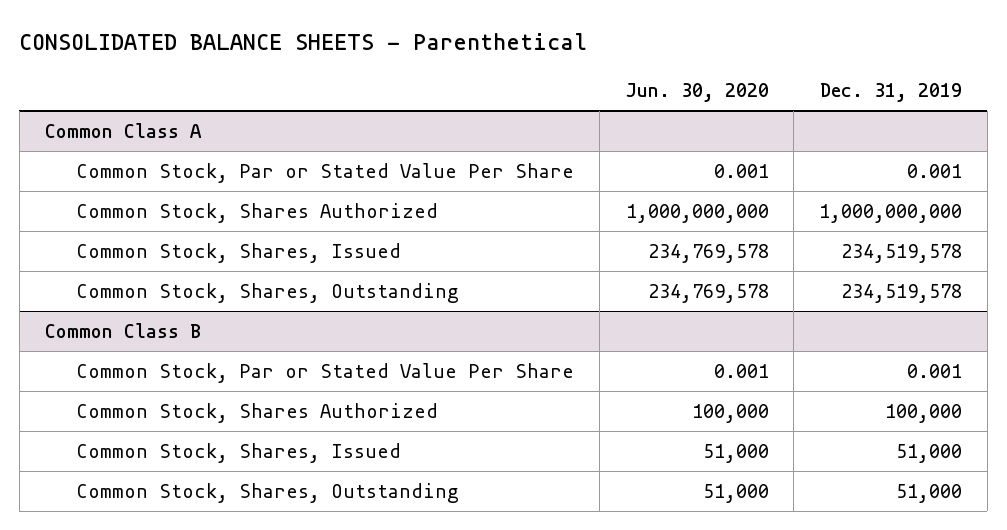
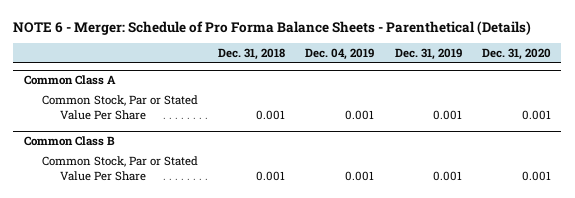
[19,33,588,51] CONSOLIDATED BALANCE SHEETS - Parenthetical -> [13,20,532,35] NOTE 6 - Merger: Schedule of Pro Forma Balance Sheets - Parenthetical (Details)
[624,83,769,103] Jun. 30, 2020 -> none
none -> [218,48,286,61] Dec. 31, 2018
none -> [305,48,375,61] Dec. 04, 2019
none -> [482,48,552,61] Dec. 31, 2020
[76,202,439,223] Common Stock, Shares Authorized -> none
[76,242,402,263] Common Stock, Shares, Issued -> none
[76,282,460,303] Common Stock, Shares, Outstanding -> none
[76,402,439,423] Common Stock, Shares Authorized -> none
[76,442,402,463] Common Stock, Shares, Issued -> none
[76,482,460,503] Common Stock, Shares, Outstanding -> none

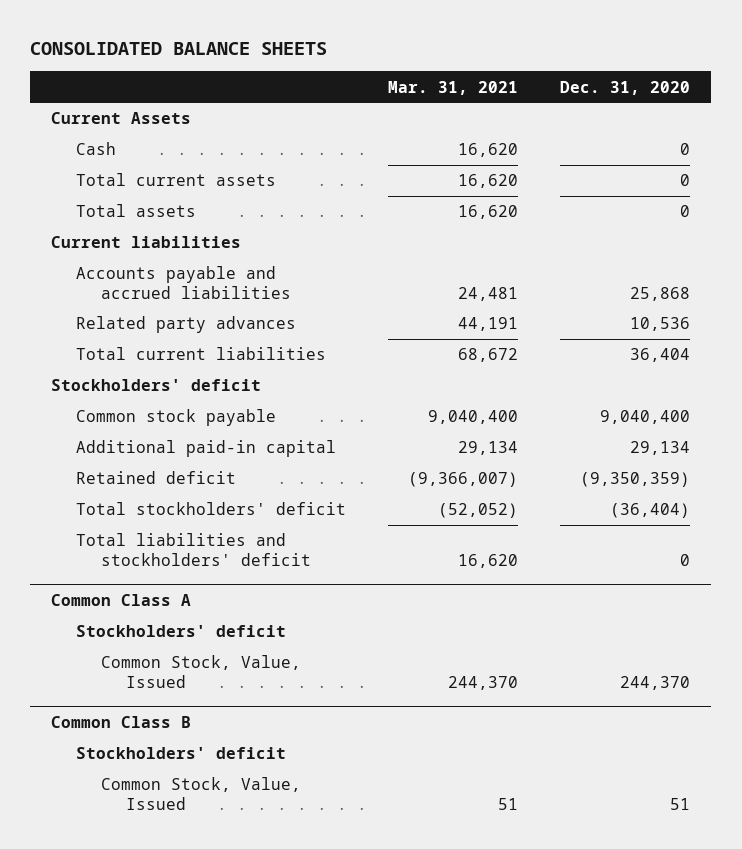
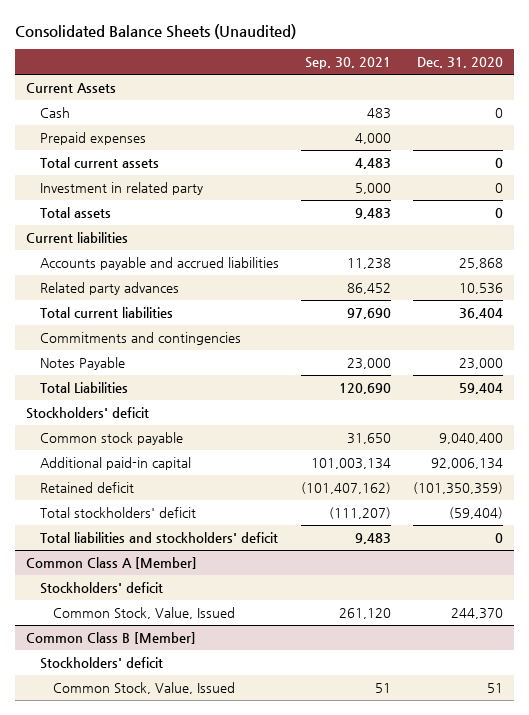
[30,42,328,56] CONSOLIDATED BALANCE SHEETS -> [15,23,297,39] Consolidated Balance Sheets (Unaudited)
[388,80,519,95] Mar. 31, 2021 -> none
none -> [304,56,391,69] Sep. 30, 2021
none -> [39,132,146,146] Prepaid expenses
none -> [39,182,203,196] Investment in related party
none -> [39,332,241,346] Commitments and contingencies
none -> [39,357,125,371] Notes Payable
none -> [39,382,128,394] Total Liabilities
[630,441,691,456] 29,134 -> [430,458,503,470] 92,006,134
[580,472,691,488] (9,350,359) -> [412,482,503,495] (101,350,359)
[610,503,691,519] (36,404) -> [448,507,503,520] (59,404)
[51,594,192,607] Common Class A -> [26,557,198,570] Common Class A [Member]
[51,716,192,729] Common Class B -> [26,632,197,645] Common Class B [Member]

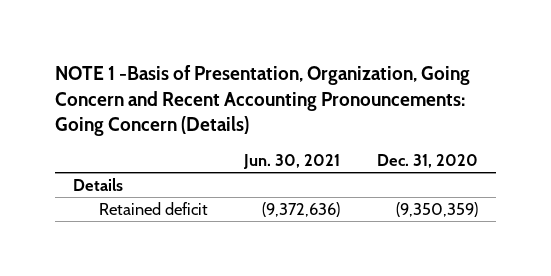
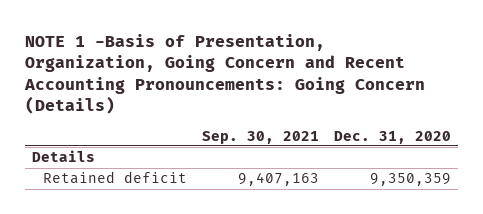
[243,153,341,169] Jun. 30, 2021 -> none
none -> [202,130,320,144] Sep. 30, 2021
[395,201,478,217] (9,350,359) -> [369,173,451,187] 9,350,359

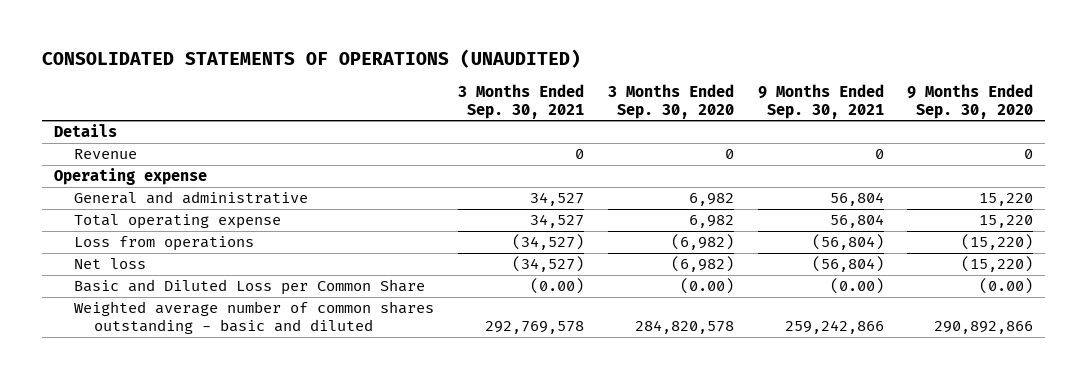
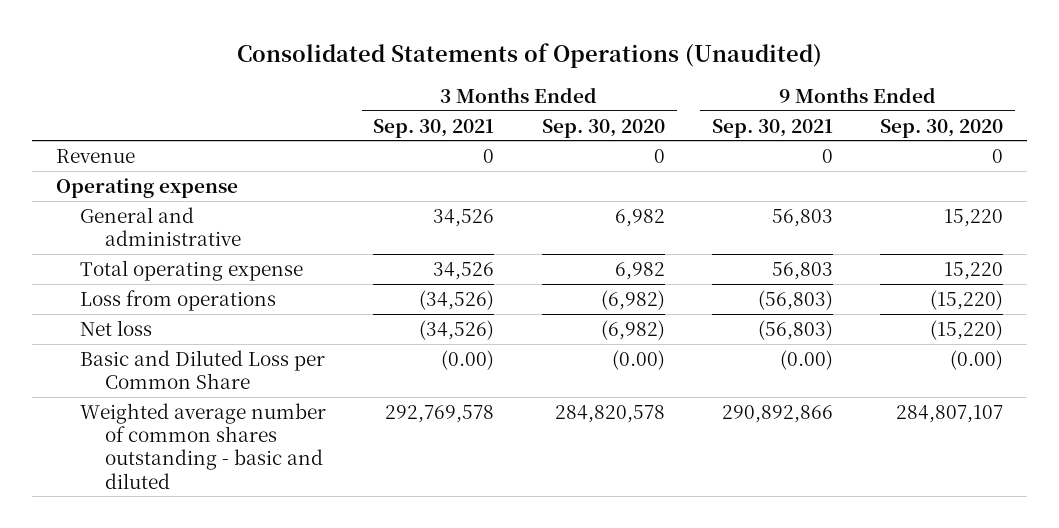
[41,49,581,69] CONSOLIDATED STATEMENTS OF OPERATIONS (UNAUDITED) -> [236,43,822,69] Consolidated Statements of Operations (Unaudited)
[53,124,117,138] Details -> none
[529,192,584,207] 34,527 -> [433,208,495,227] 34,526
[829,192,884,207] 56,804 -> [771,208,833,227] 56,803
[529,214,584,229] 34,527 -> [433,261,495,280] 34,526
[829,214,884,229] 56,804 -> [771,261,833,280] 56,803
[511,234,584,251] (34,527) -> [419,289,495,310] (34,526)
[811,234,884,251] (56,804) -> [757,289,833,310] (56,803)
[511,256,584,273] (34,527) -> [419,319,495,340] (34,526)
[811,256,884,273] (56,804) -> [757,319,833,340] (56,803)
[784,320,884,335] 259,242,866 -> [721,404,833,423] 290,892,866
[934,321,1034,335] 290,892,866 -> [896,404,1004,423] 284,807,107

